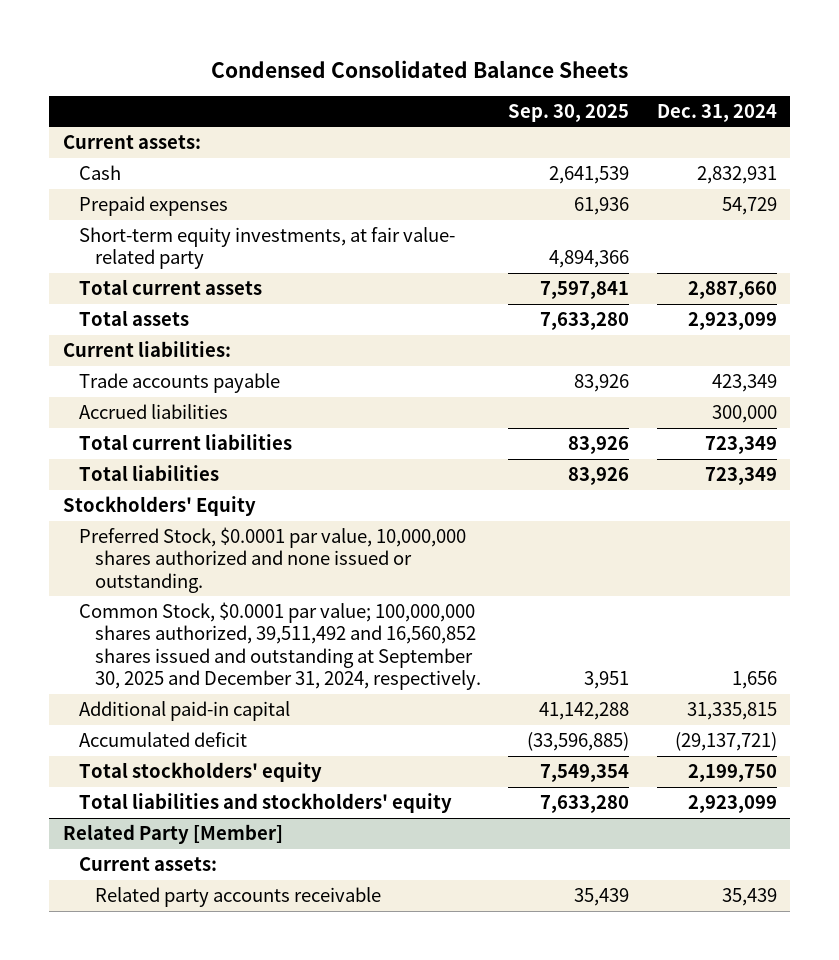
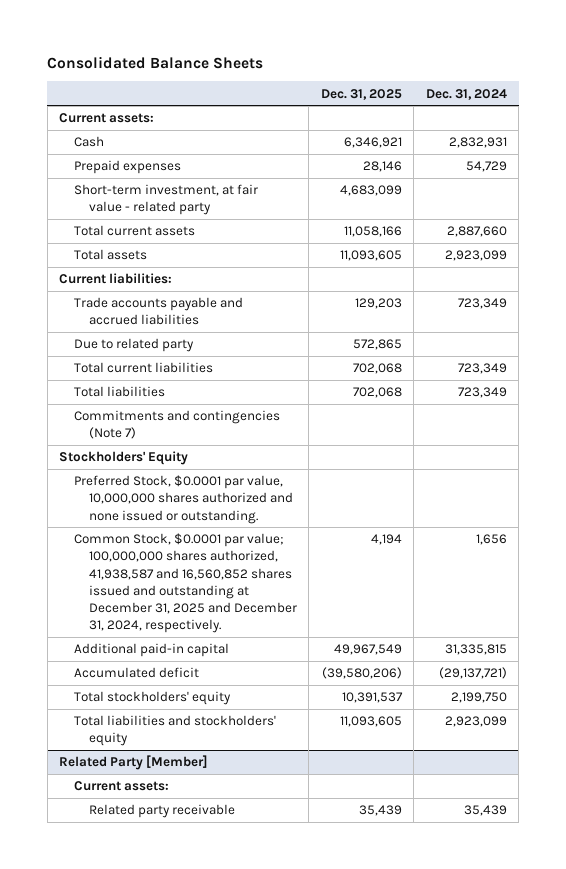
[210,59,628,78] Condensed Consolidated Balance Sheets -> [47,55,264,69] Consolidated Balance Sheets
[508,103,630,122] Sep. 30, 2025 -> none
none -> [320,88,402,100] Dec. 31, 2025
[78,226,455,270] Short-term equity investments, at fair value- related party -> [73,184,258,216] Short-term investment, at fair value - related party
[78,403,228,419] Accrued liabilities -> none
[78,372,280,393] Trade accounts payable -> [73,297,243,326] Trade accounts payable and accrued liabilities
[711,373,777,392] 423,349 -> [457,298,507,310] 723,349
none -> [73,338,194,353] Due to related party
none -> [73,410,280,440] Commitments and contingencies (Note 7)
[78,601,481,691] Common Stock, $0.0001 par value; 100,000,000 shares authorized, 39,511,492 and 16,560,852 shares issued and outstanding at September 30, 2025 and December 31, 2024, respectively. -> [73,533,297,634] Common Stock, $0.0001 par value; 100,000,000 shares authorized, 41,938,587 and 16,560,852 shares issued and outstanding at December 31, 2025 and December 31, 2024, respectively.
[94,886,381,907] Related party accounts receivable -> [88,804,235,819] Related party receivable

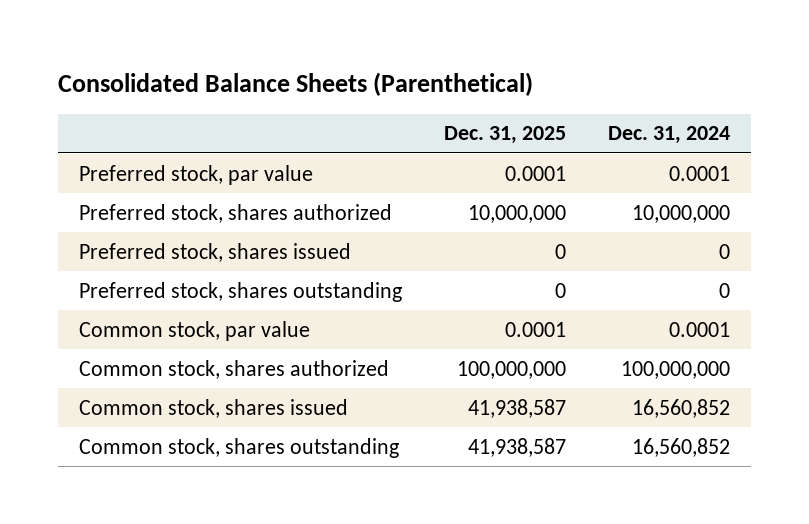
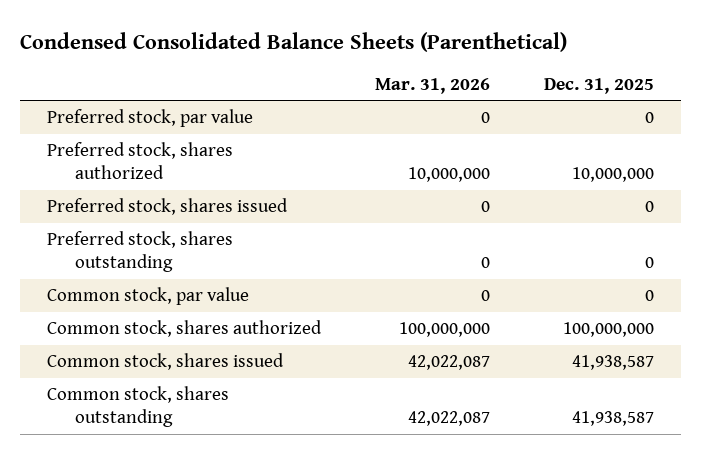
[57,71,533,96] Consolidated Balance Sheets (Parenthetical) -> [19,31,567,52] Condensed Consolidated Balance Sheets (Parenthetical)
[608,126,731,145] Dec. 31, 2024 -> none
none -> [374,77,490,94] Mar. 31, 2026
[504,165,566,181] 0.0001 -> [644,112,654,124] 0
[504,321,566,337] 0.0001 -> [644,290,654,302] 0

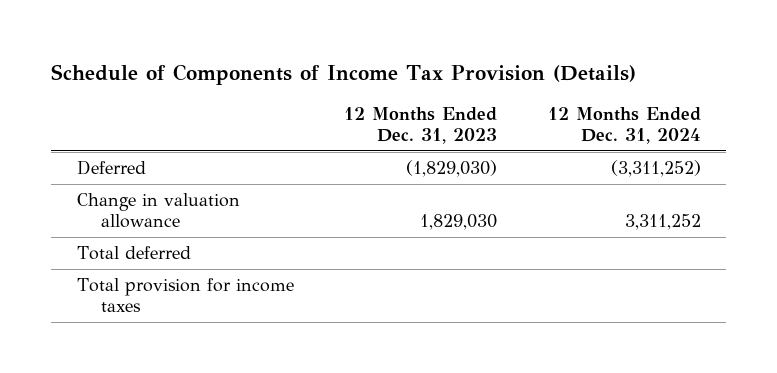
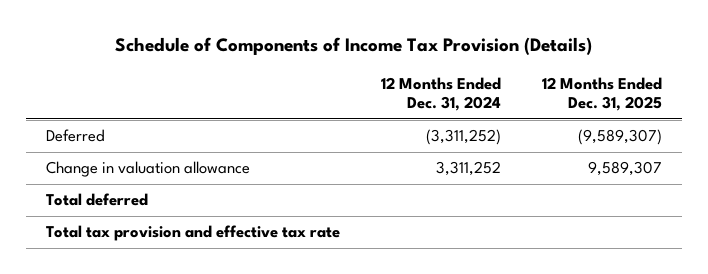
[344,107,498,145] 12 Months Ended Dec. 31, 2023 -> none
none -> [541,76,662,112] 12 Months Ended Dec. 31, 2025
[76,278,294,313] Total provision for income taxes -> [46,225,341,242] Total tax provision and effective tax rate

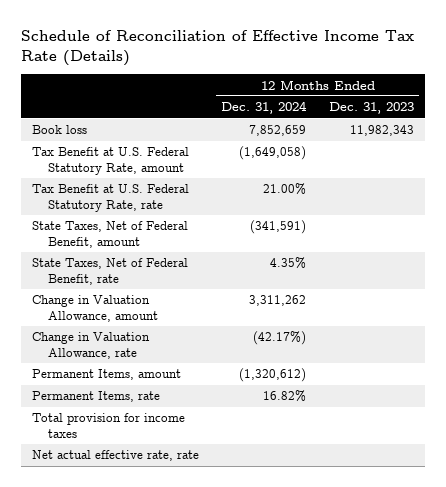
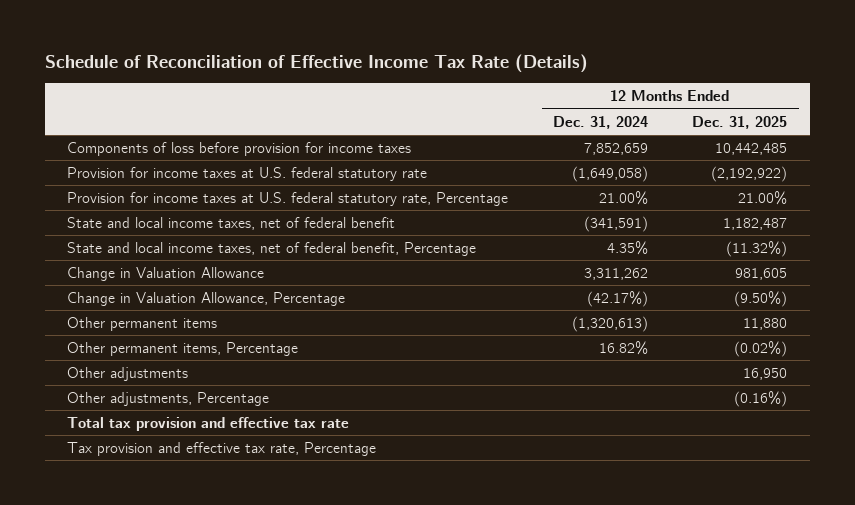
[328,102,414,115] Dec. 31, 2023 -> none
none -> [692,115,788,129] Dec. 31, 2025
[32,125,88,135] Book loss -> [67,141,412,156] Components of loss before provision for income taxes
[32,147,190,176] Tax Benefit at U.S. Federal Statutory Rate, amount -> [67,166,428,181] Provision for income taxes at U.S. federal statutory rate
[32,184,190,213] Tax Benefit at U.S. Federal Statutory Rate, rate -> [67,191,509,206] Provision for income taxes at U.S. federal statutory rate, Percentage
[32,221,189,249] State Taxes, Net of Federal Benefit, amount -> [67,216,396,230] State and local income taxes, net of federal benefit
[32,258,189,286] State Taxes, Net of Federal Benefit, rate -> [67,241,477,256] State and local income taxes, net of federal benefit, Percentage
[32,295,159,323] Change in Valuation Allowance, amount -> [67,266,265,281] Change in Valuation Allowance
[32,332,151,360] Change in Valuation Allowance, rate -> [67,291,346,306] Change in Valuation Allowance, Percentage
[32,369,182,381] Permanent Items, amount -> [67,316,218,331] Other permanent items
[239,368,307,383] (1,320,612) -> [571,315,648,332] (1,320,613)
[32,391,161,403] Permanent Items, rate -> [67,341,299,356] Other permanent items, Percentage
none -> [67,366,189,381] Other adjustments
none -> [67,391,270,406] Other adjustments, Percentage
[32,413,186,439] Total provision for income taxes -> [67,416,350,431] Total tax provision and effective tax rate
[32,450,200,462] Net actual effective rate, rate -> [67,441,377,456] Tax provision and effective tax rate, Percentage

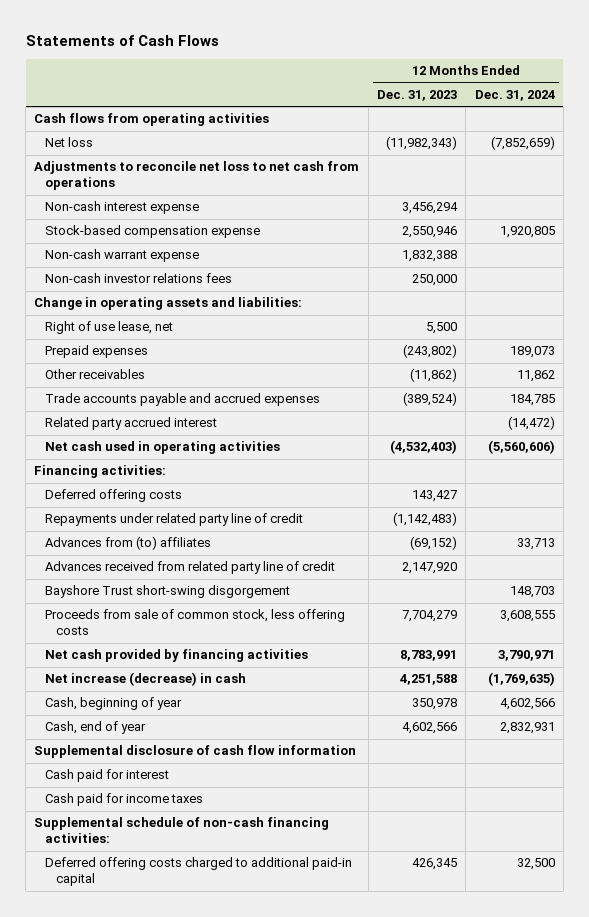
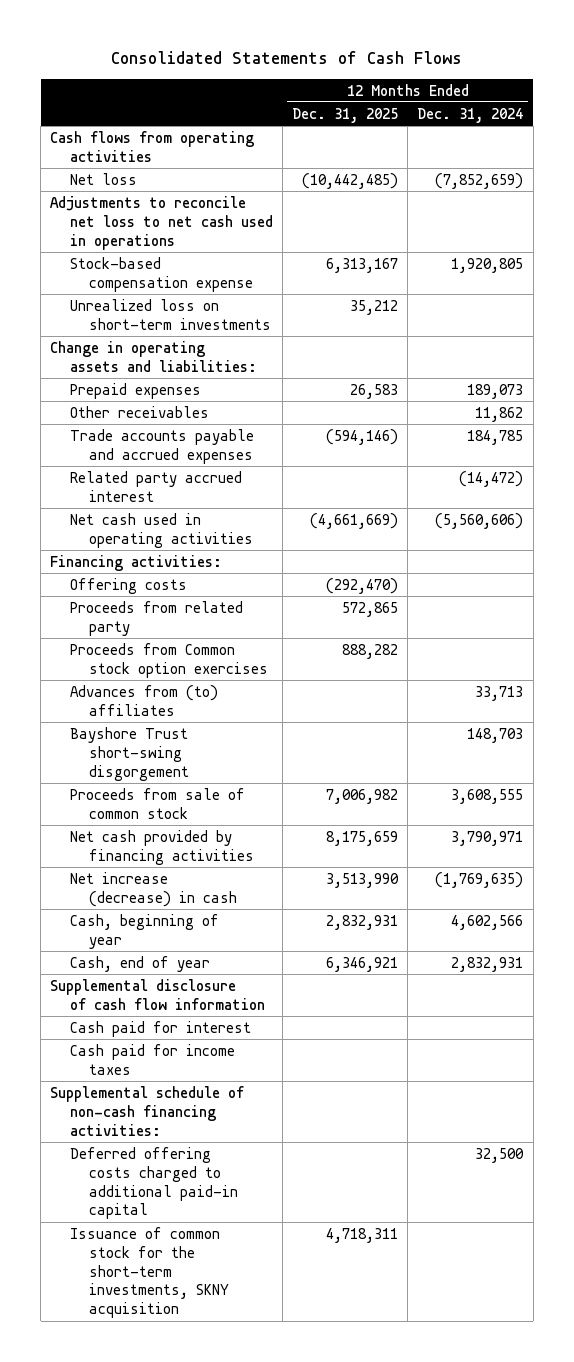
[25,34,219,46] Statements of Cash Flows -> [110,50,462,64] Consolidated Statements of Cash Flows
[377,89,458,101] Dec. 31, 2023 -> none
none -> [292,107,399,123] Dec. 31, 2025
[45,201,200,215] Non-cash interest expense -> none
[34,161,360,191] Adjustments to reconcile net loss to net cash from operations -> [50,195,273,250] Adjustments to reconcile net loss to net cash used in operations
[45,249,200,263] Non-cash warrant expense -> none
[45,273,233,284] Non-cash investor relations fees -> none
none -> [69,298,271,330] Unrealized loss on short-term investments
[45,321,174,335] Right of use lease, net -> none
[45,513,304,527] Repayments under related party line of credit -> none
[45,489,183,503] Deferred offering costs -> [69,577,187,594] Offering costs
none -> [69,600,243,636] Proceeds from related party
none -> [69,642,268,678] Proceeds from Common stock option exercises
[45,561,336,575] Advances received from related party line of credit -> none
[45,609,346,636] Proceeds from sale of common stock, less offering costs -> [69,787,245,819] Proceeds from sale of common stock
none -> [69,1226,229,1319] Issuance of common stock for the short-term investments, SKNY acquisition

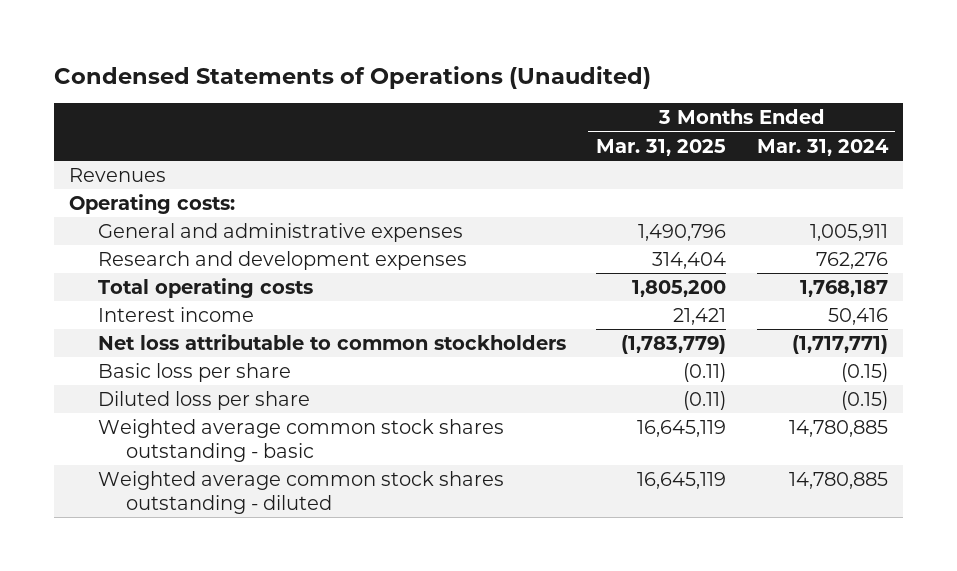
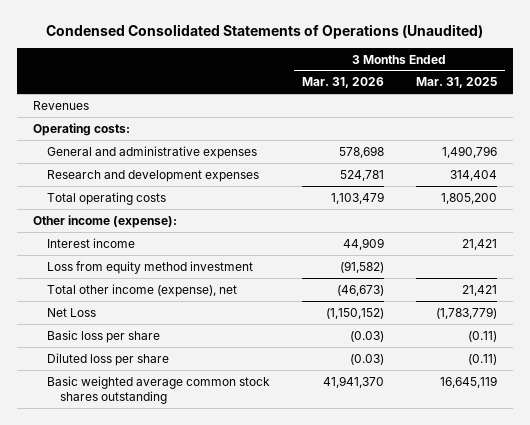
[53,65,651,89] Condensed Statements of Operations (Unaudited) -> [45,23,483,39] Condensed Consolidated Statements of Operations (Unaudited)
[756,138,889,156] Mar. 31, 2024 -> none
none -> [301,77,384,89] Mar. 31, 2026
none -> [33,214,178,228] Other income (expense):
none -> [46,260,253,274] Loss from equity method investment
none -> [46,283,237,297] Total other income (expense), net
[97,334,566,351] Net loss attributable to common stockholders -> [46,307,96,317] Net Loss
[97,471,504,514] Weighted average common stock shares outstanding - diluted -> none
[97,419,504,462] Weighted average common stock shares outstanding - basic -> [46,375,270,405] Basic weighted average common stock shares outstanding

